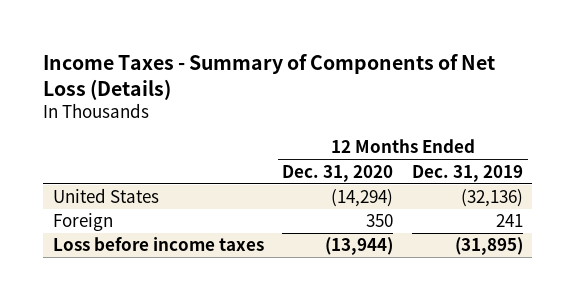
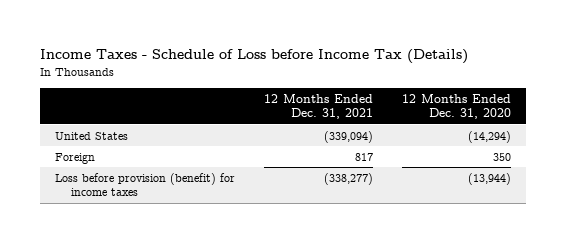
[43,53,496,100] Income Taxes - Summary of Components of Net Loss (Details) -> [40,49,469,65] Income Taxes - Schedule of Loss before Income Tax (Details)
[412,164,524,182] Dec. 31, 2019 -> none
none -> [263,93,373,120] 12 Months Ended Dec. 31, 2021
[52,237,264,252] Loss before income taxes -> [54,172,235,197] Loss before provision (benefit) for income taxes

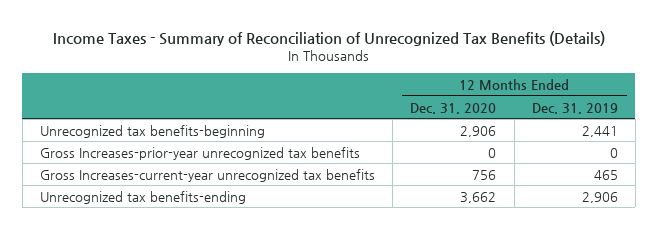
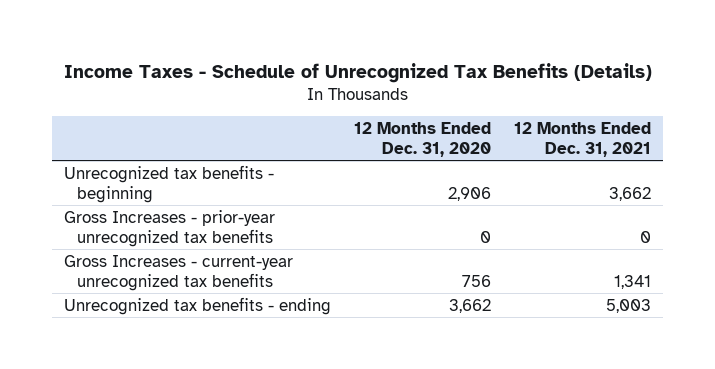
[52,30,605,46] Income Taxes - Summary of Reconciliation of Unrecognized Tax Benefits (Details) -> [63,62,652,83] Income Taxes - Schedule of Unrecognized Tax Benefits (Details)
[531,102,618,114] Dec. 31, 2019 -> none
none -> [514,121,652,157] 12 Months Ended Dec. 31, 2021
[39,124,265,138] Unrecognized tax benefits-beginning -> [63,164,274,203] Unrecognized tax benefits - beginning
[39,146,360,160] Gross Increases-prior-year unrecognized tax benefits -> [63,209,275,247] Gross Increases - prior-year unrecognized tax benefits
[39,168,375,182] Gross Increases-current-year unrecognized tax benefits -> [63,254,293,291] Gross Increases - current-year unrecognized tax benefits
[39,190,246,204] Unrecognized tax benefits-ending -> [63,296,331,315] Unrecognized tax benefits - ending

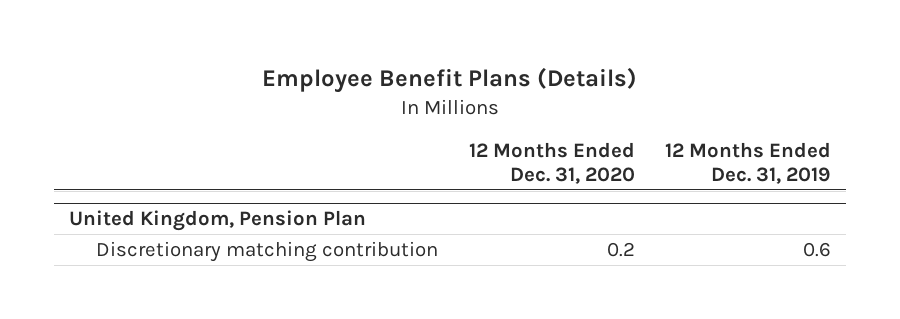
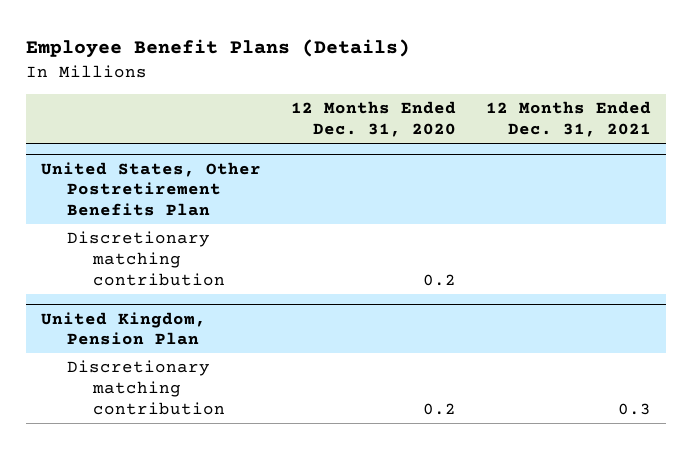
[665,141,832,184] 12 Months Ended Dec. 31, 2019 -> none
none -> [485,101,651,137] 12 Months Ended Dec. 31, 2021
none -> [41,161,262,216] United States, Other Postretirement Benefits Plan
none -> [66,231,225,286] Discretionary matching contribution

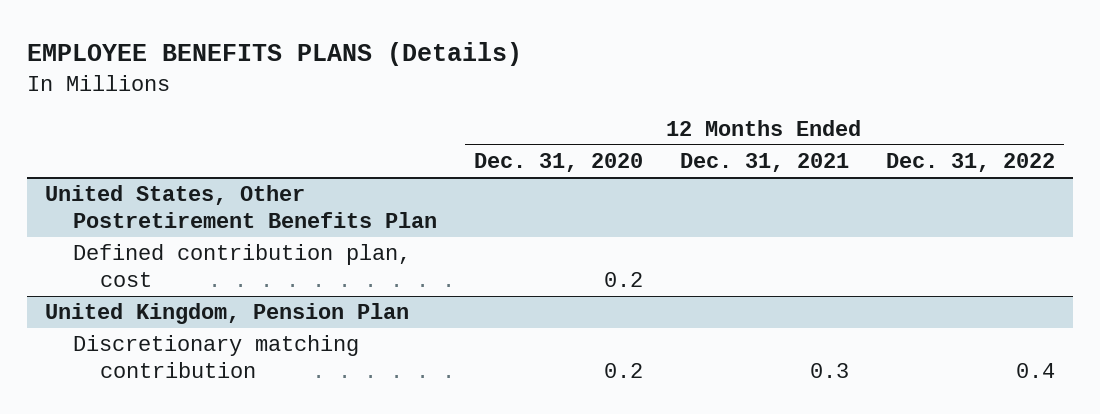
[26,39,411,59] Employee Benefit Plans (Details) -> [26,41,522,66] EMPLOYEE BENEFITS PLANS (Details)
none -> [885,153,1055,173] Dec. 31, 2022
[66,231,225,286] Discretionary matching contribution -> [72,244,411,287] Defined contribution plan, cost

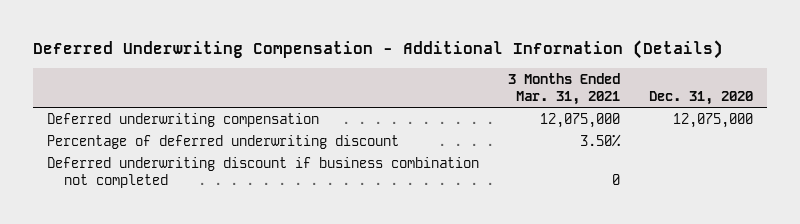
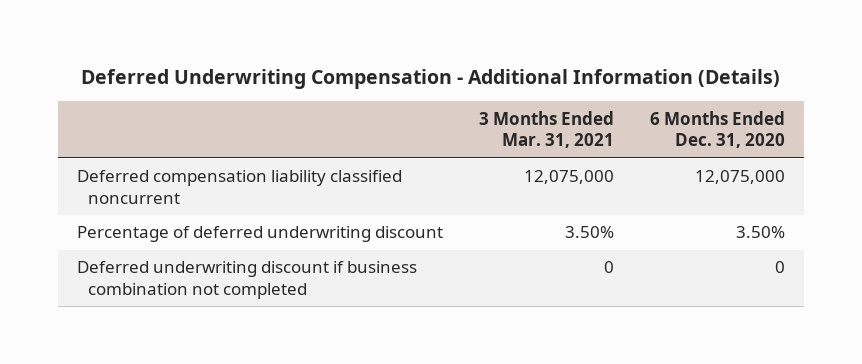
[648,91,753,106] Dec. 31, 2020 -> none
none -> [650,110,786,149] 6 Months Ended Dec. 31, 2020
[47,112,320,127] Deferred underwriting compensation -> [76,170,402,205] Deferred compensation liability classified noncurrent

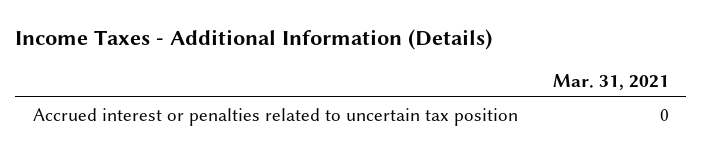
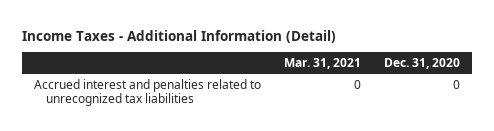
[15,28,493,50] Income Taxes - Additional Information (Details) -> [22,29,337,43] Income Taxes - Additional Information (Detail)
none -> [384,58,461,70] Dec. 31, 2020
[32,107,518,126] Accrued interest or penalties related to uncertain tax position -> [33,78,261,106] Accrued interest and penalties related to unrecognized tax liabilities

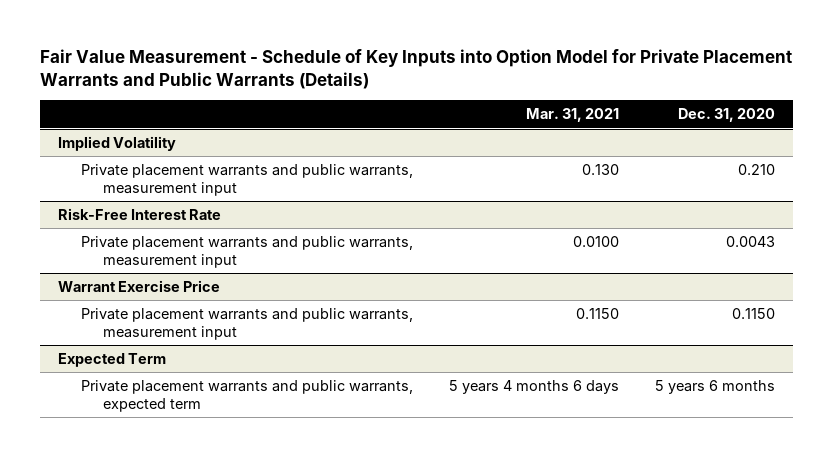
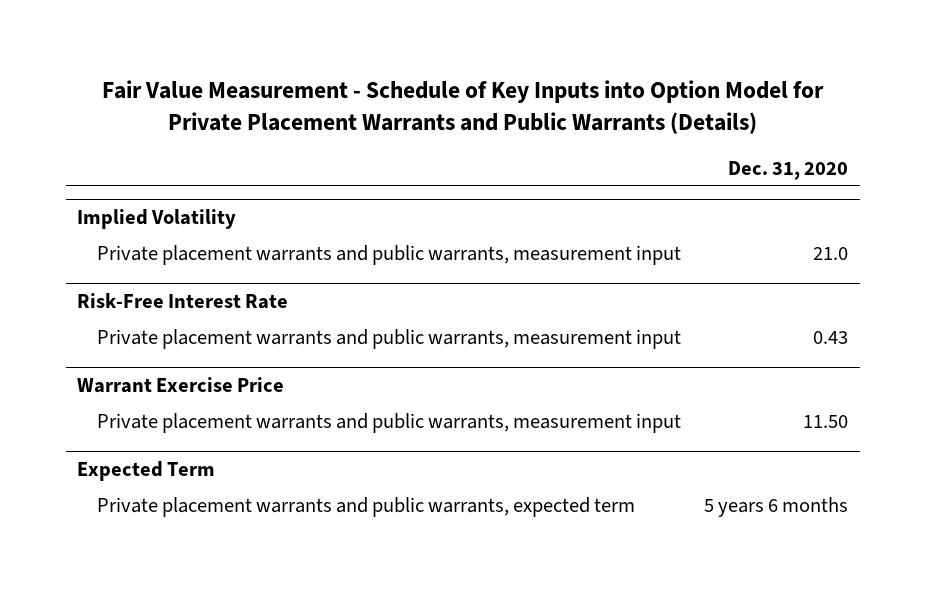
[526,108,620,123] Mar. 31, 2021 -> none
[738,163,776,175] 0.210 -> [813,246,849,260] 21.0
[726,235,776,247] 0.0043 -> [813,330,849,344] 0.43
[732,307,776,319] 0.1150 -> [803,414,849,428] 11.50

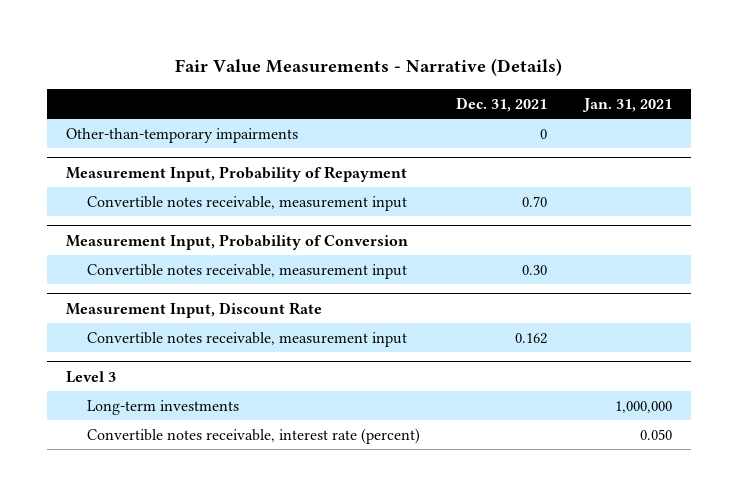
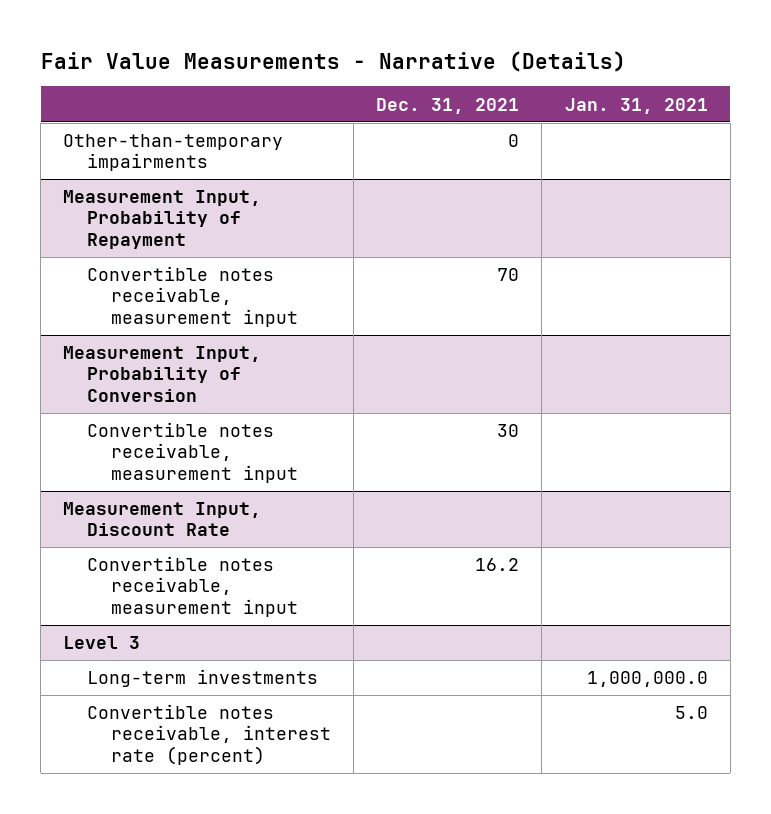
[522,195,548,207] 0.70 -> [497,268,520,282] 70
[522,264,548,275] 0.30 -> [497,424,520,438] 30
[515,332,548,344] 0.162 -> [475,558,520,572] 16.2
[615,400,673,413] 1,000,000 -> [586,671,708,688] 1,000,000.0
[640,428,673,440] 0.050 -> [674,706,708,720] 5.0

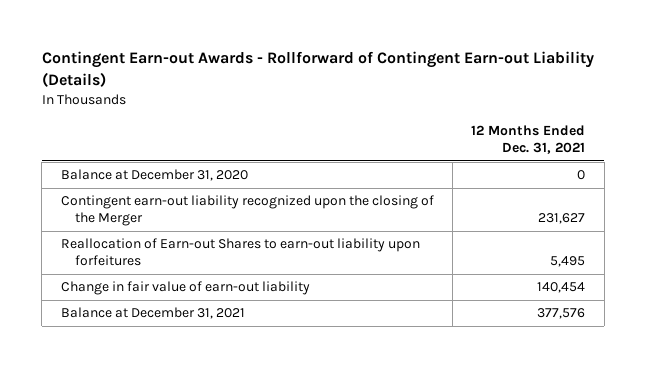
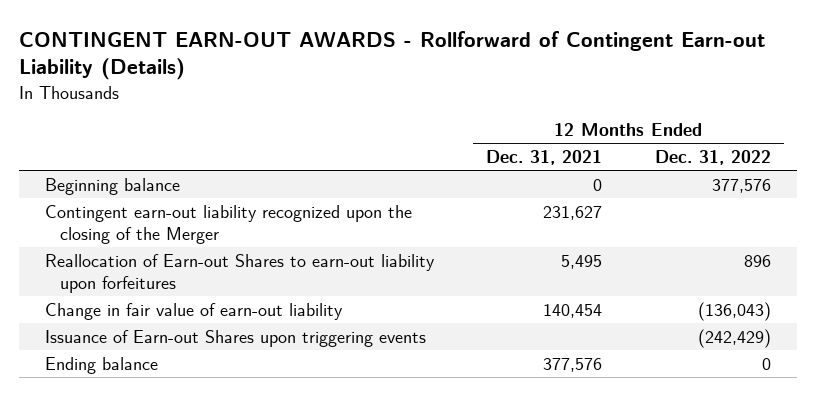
[41,51,594,88] Contingent Earn-out Awards - Rollforward of Contingent Earn-out Liability (Details) -> [18,30,765,81] CONTINGENT EARN-OUT AWARDS - Rollforward of Contingent Earn-out Liability (Details)
none -> [654,150,771,166] Dec. 31, 2022
[60,169,248,182] Balance at December 31, 2020 -> [44,177,180,195] Beginning balance
none -> [44,329,426,347] Issuance of Earn-out Shares upon triggering events
[60,307,245,320] Balance at December 31, 2021 -> [44,356,158,374] Ending balance

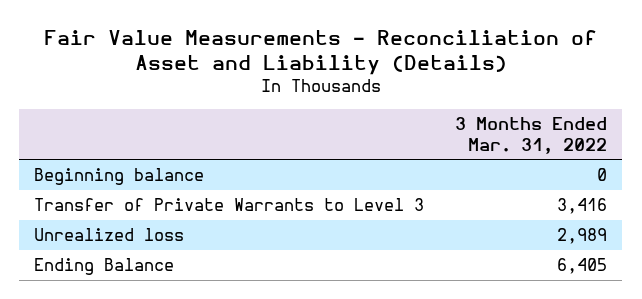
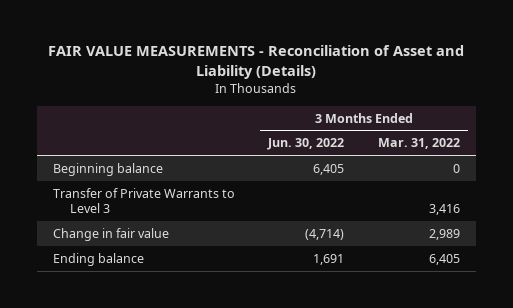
[43,29,597,76] Fair Value Measurements - Reconciliation of Asset and Liability (Details) -> [48,45,465,79] FAIR VALUE MEASUREMENTS - Reconciliation of Asset and Liability (Details)
none -> [267,138,345,151] Jun. 30, 2022
[34,228,185,242] Unrealized loss -> [53,227,170,241] Change in fair value
[34,258,175,276] Ending Balance -> [53,252,145,266] Ending balance

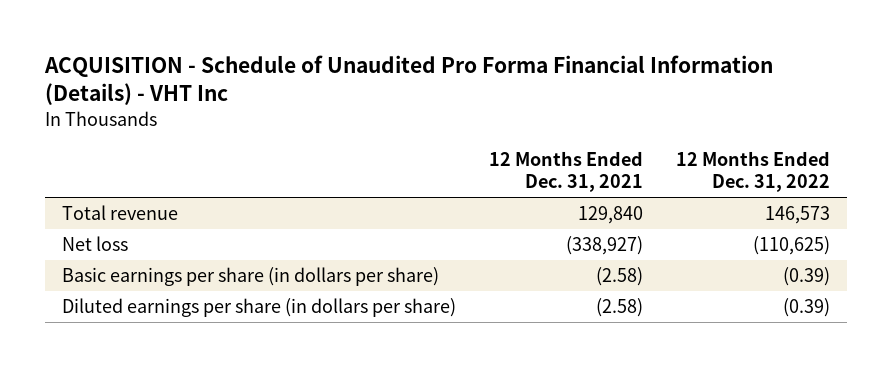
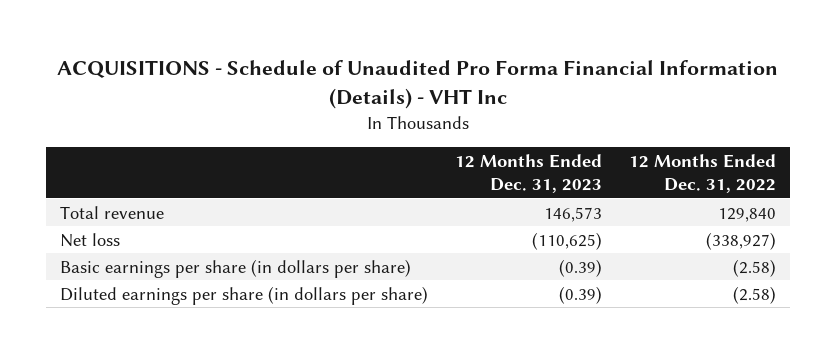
[44,55,774,106] ACQUISITION - Schedule of Unaudited Pro Forma Financial Information (Details) - VHT Inc -> [57,59,779,109] ACQUISITIONS - Schedule of Unaudited Pro Forma Financial Information (Details) - VHT Inc
[488,151,643,193] 12 Months Ended Dec. 31, 2021 -> none
none -> [455,154,603,193] 12 Months Ended Dec. 31, 2023
[765,206,831,225] 146,573 -> [718,207,777,222] 129,840
[753,236,831,256] (110,625) -> [706,231,777,250] (338,927)
[783,267,831,287] (0.39) -> [733,258,777,277] (2.58)
[783,298,831,318] (0.39) -> [733,285,777,304] (2.58)

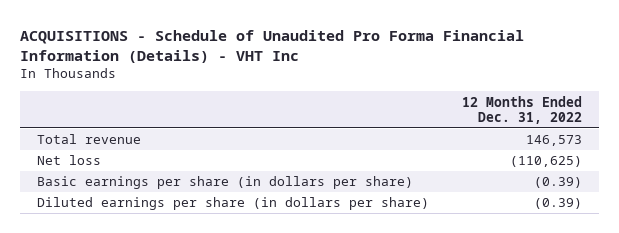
[455,154,603,193] 12 Months Ended Dec. 31, 2023 -> none
[718,207,777,222] 129,840 -> [526,135,583,147] 146,573
[706,231,777,250] (338,927) -> [510,156,583,168] (110,625)
[733,258,777,277] (2.58) -> [534,177,583,189] (0.39)
[733,285,777,304] (2.58) -> [534,198,583,210] (0.39)

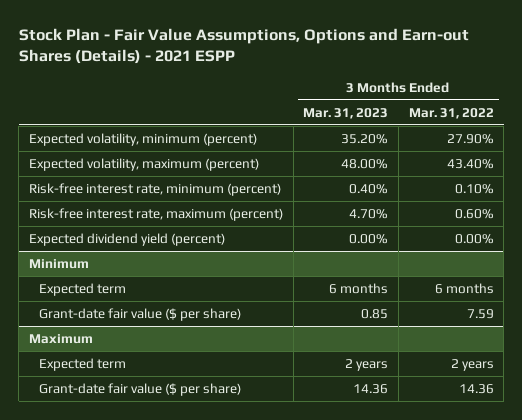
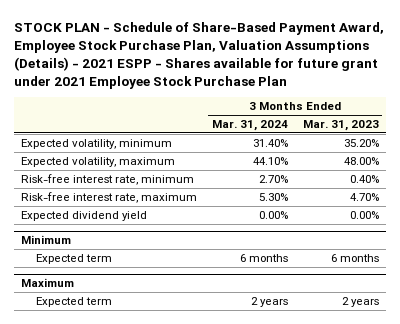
[18,27,469,65] Stock Plan - Fair Value Assumptions, Options and Earn-out Shares (Details) - 2021 ESPP -> [13,21,384,89] STOCK PLAN - Schedule of Share-Based Payment Award, Employee Stock Purchase Plan, Valuation Assumptions (Details) - 2021 ESPP - Shares available for future grant under 2021 Employee Stock Purchase Plan
[408,107,494,119] Mar. 31, 2022 -> none
none -> [211,119,288,131] Mar. 31, 2024
[28,132,257,146] Expected volatility, minimum (percent) -> [21,138,173,149] Expected volatility, minimum
[28,157,259,171] Expected volatility, maximum (percent) -> [21,156,176,167] Expected volatility, maximum
[28,182,281,196] Risk-free interest rate, minimum (percent) -> [21,173,195,185] Risk-free interest rate, minimum
[28,207,283,221] Risk-free interest rate, maximum (percent) -> [21,191,198,203] Risk-free interest rate, maximum
[28,232,225,246] Expected dividend yield (percent) -> [21,210,148,221] Expected dividend yield
[38,307,241,321] Grant-date fair value ($ per share) -> none
[38,382,241,396] Grant-date fair value ($ per share) -> none

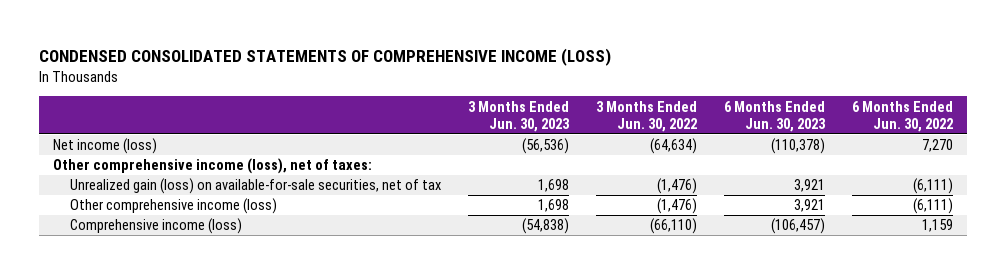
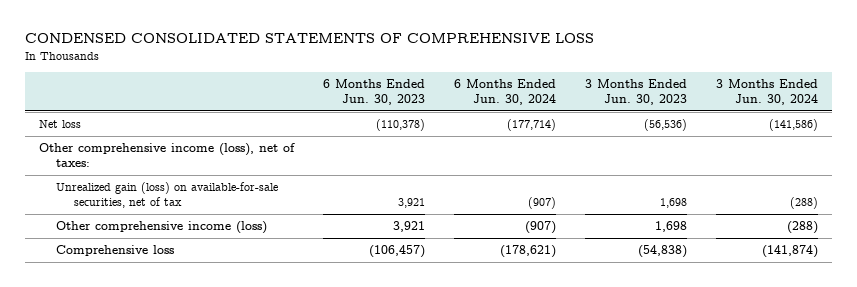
[39,48,612,67] CONDENSED CONSOLIDATED STATEMENTS OF COMPREHENSIVE INCOME (LOSS) -> [24,33,594,44] CONDENSED CONSOLIDATED STATEMENTS OF COMPREHENSIVE LOSS
[596,100,698,132] 3 Months Ended Jun. 30, 2022 -> none
[852,100,954,132] 6 Months Ended Jun. 30, 2022 -> none
none -> [453,78,556,105] 6 Months Ended Jun. 30, 2024
none -> [715,78,818,105] 3 Months Ended Jun. 30, 2024
[52,138,157,155] Net income (loss) -> [39,120,82,129] Net loss
[70,218,243,235] Comprehensive income (loss) -> [56,245,175,257] Comprehensive loss

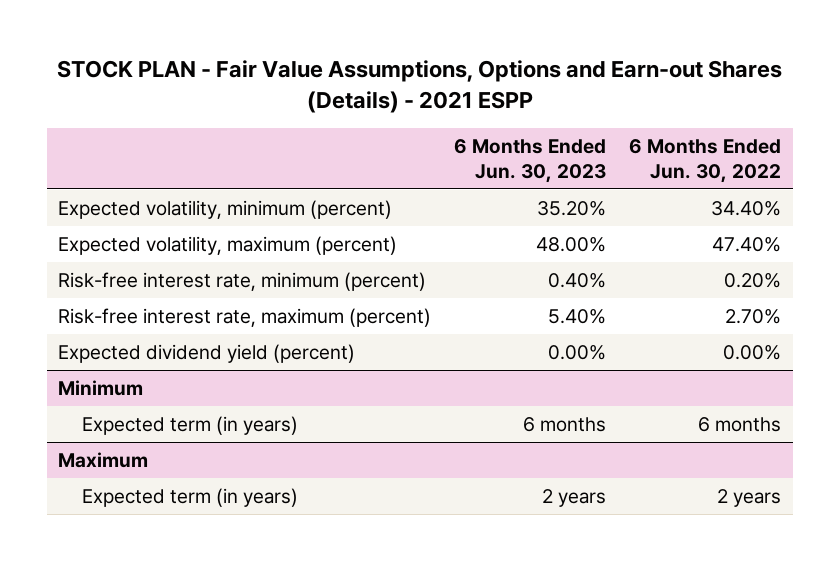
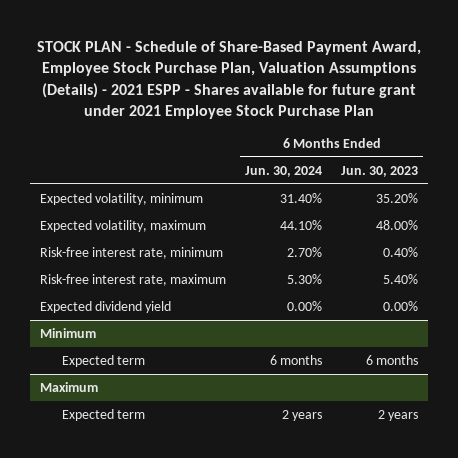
[56,60,782,113] STOCK PLAN - Fair Value Assumptions, Options and Earn-out Shares (Details) - 2021 ESPP -> [37,40,422,120] STOCK PLAN - Schedule of Share-Based Payment Award, Employee Stock Purchase Plan, Valuation Assumptions (Details) - 2021 ESPP - Shares available for future grant under 2021 Employee Stock Purchase Plan
[629,138,782,183] 6 Months Ended Jun. 30, 2022 -> none
none -> [245,165,323,177] Jun. 30, 2024
[58,199,393,219] Expected volatility, minimum (percent) -> [39,192,203,205] Expected volatility, minimum
[58,235,398,255] Expected volatility, maximum (percent) -> [39,219,206,232] Expected volatility, maximum
[58,271,427,291] Risk-free interest rate, minimum (percent) -> [39,246,223,259] Risk-free interest rate, minimum
[58,307,432,327] Risk-free interest rate, maximum (percent) -> [39,273,226,286] Risk-free interest rate, maximum
[58,343,356,363] Expected dividend yield (percent) -> [39,300,171,313] Expected dividend yield
[81,415,298,435] Expected term (in years) -> [61,354,145,367] Expected term
[81,487,298,507] Expected term (in years) -> [61,408,145,421] Expected term

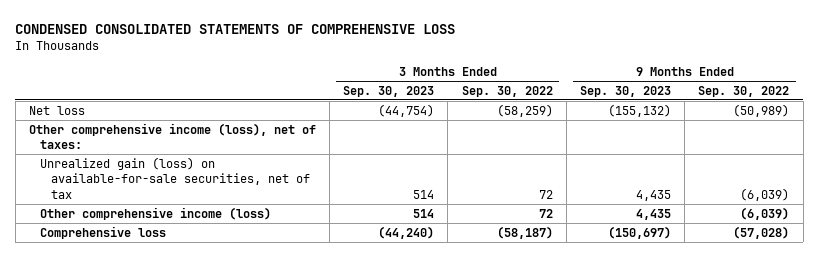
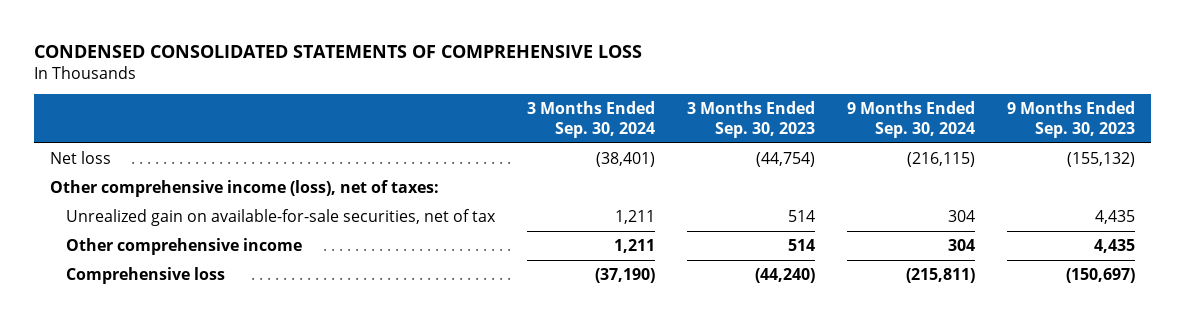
[461,86,553,98] Sep. 30, 2022 -> none
[698,86,790,98] Sep. 30, 2022 -> none
none -> [527,101,656,138] 3 Months Ended Sep. 30, 2024
none -> [847,101,976,138] 9 Months Ended Sep. 30, 2024
[39,156,310,199] Unrealized gain (loss) on available-for-sale securities, net of tax -> [66,209,497,227] Unrealized gain on available-for-sale securities, net of tax
[39,206,271,220] Other comprehensive income (loss) -> [66,238,303,256] Other comprehensive income

